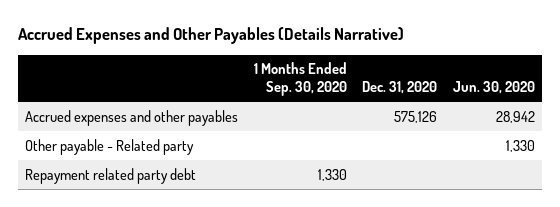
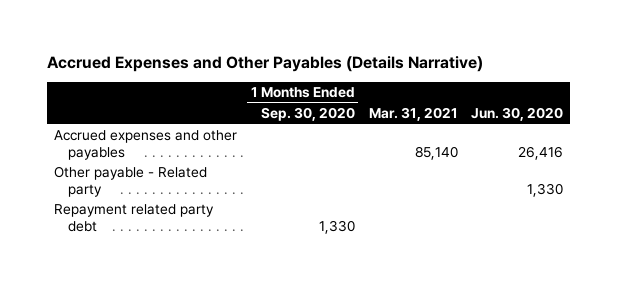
[362,81,438,95] Dec. 31, 2020 -> none
none -> [368,107,458,122] Mar. 31, 2021
[495,110,535,123] 28,942 -> [518,145,564,160] 26,416

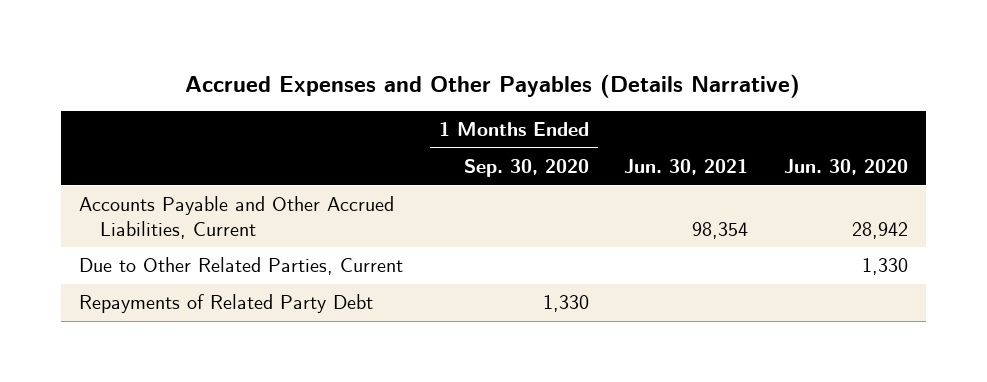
[368,107,458,122] Mar. 31, 2021 -> none
none -> [624,159,749,176] Jun. 30, 2021
[54,130,238,160] Accrued expenses and other payables -> [79,196,395,239] Accounts Payable and Other Accrued Liabilities, Current
[518,145,564,160] 26,416 -> [851,221,908,239] 28,942
[54,166,208,197] Other payable - Related party -> [79,257,404,276] Due to Other Related Parties, Current
[54,204,215,232] Repayment related party debt -> [79,294,374,314] Repayments of Related Party Debt

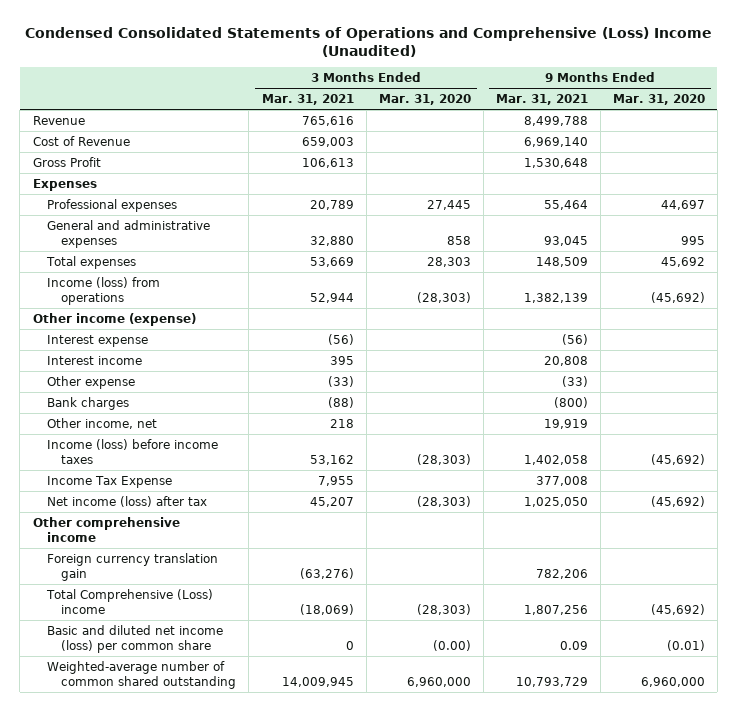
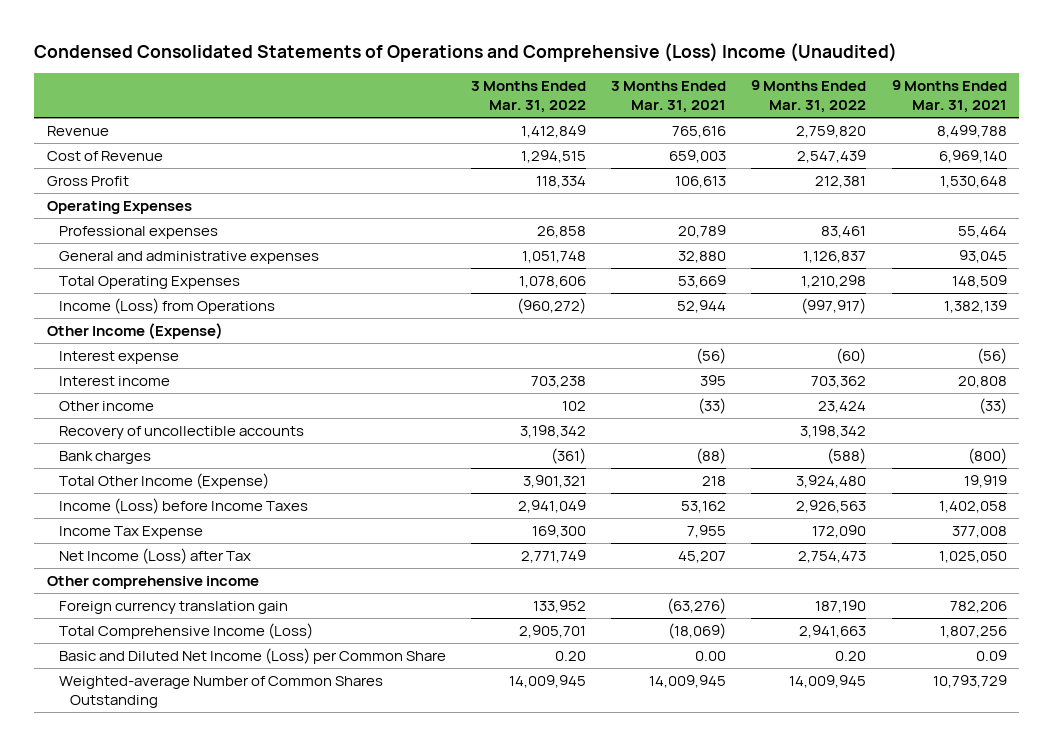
[378,94,471,106] Mar. 31, 2020 -> none
[612,94,705,106] Mar. 31, 2020 -> none
none -> [470,81,586,114] 3 Months Ended Mar. 31, 2022
none -> [751,80,867,114] 9 Months Ended Mar. 31, 2022
[32,178,97,191] Expenses -> [46,201,192,215] Operating Expenses
[45,255,136,269] Total expenses -> [58,276,240,290] Total Operating Expenses
[46,276,160,305] Income (loss) from operations -> [58,298,275,315] Income (Loss) from Operations
[32,312,196,326] Other income (expense) -> [46,323,223,340] Other Income (Expense)
[46,375,135,389] Other expense -> [58,401,154,412] Other income
none -> [58,426,304,440] Recovery of uncollectible accounts
[46,417,157,429] Other income, net -> [58,473,269,490] Total Other Income (Expense)
[46,438,218,464] Income (loss) before income taxes -> [58,498,308,515] Income (Loss) before Income Taxes
[46,495,207,507] Net income (loss) after tax -> [58,548,251,565] Net Income (Loss) after Tax
[45,588,213,614] Total Comprehensive (Loss) income -> [58,623,313,640] Total Comprehensive Income (Loss)
[46,624,223,653] Basic and diluted net income (loss) per common share -> [58,648,446,665] Basic and Diluted Net Income (Loss) per Common Share
[345,640,354,650] 0 -> [695,651,727,662] 0.00
[46,660,237,689] Weighted-average number of common shared outstanding -> [58,676,383,709] Weighted-average Number of Common Shares Outstanding

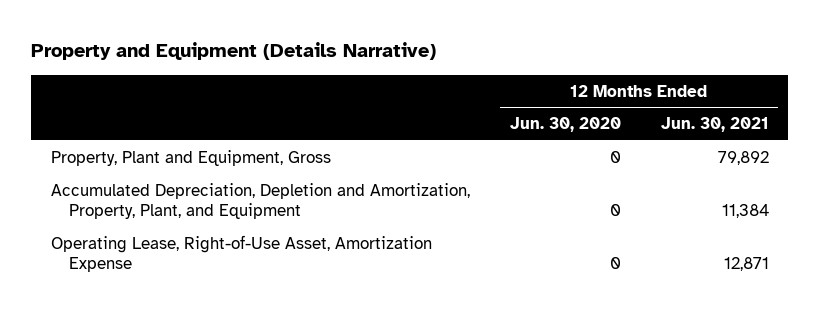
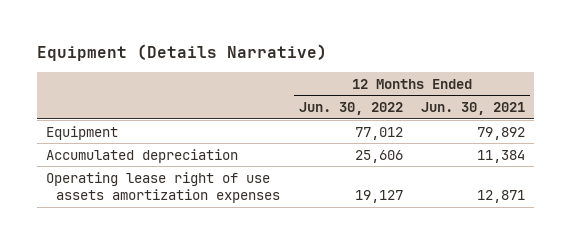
[30,42,436,61] Property and Equipment (Details Narrative) -> [36,44,327,62] Equipment (Details Narrative)
[509,117,621,133] Jun. 30, 2020 -> none
none -> [298,102,403,116] Jun. 30, 2022
[50,150,331,167] Property, Plant and Equipment, Gross -> [46,125,119,140] Equipment
[50,183,470,220] Accumulated Depreciation, Depletion and Amortization, Property, Plant, and Equipment -> [46,148,239,163] Accumulated depreciation
[50,235,432,273] Operating Lease, Right-of-Use Asset, Amortization Expense -> [46,171,280,204] Operating lease right of use assets amortization expenses

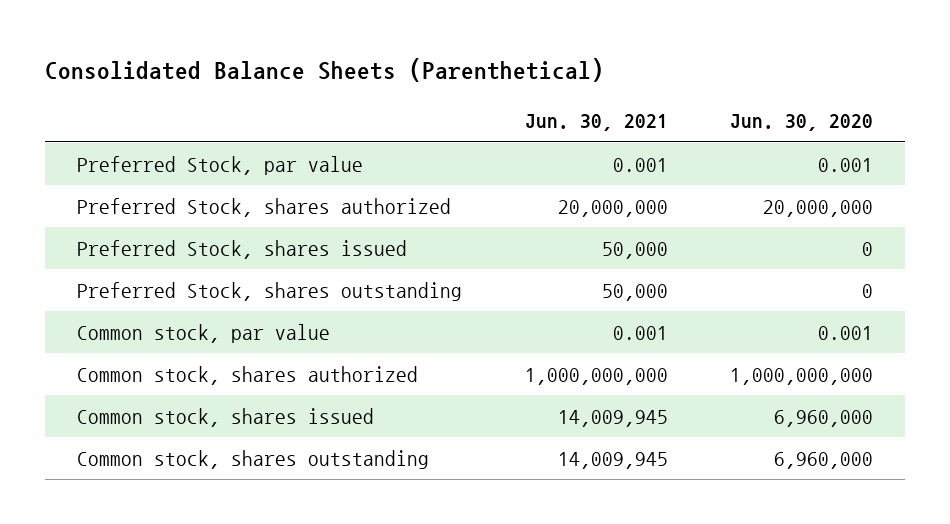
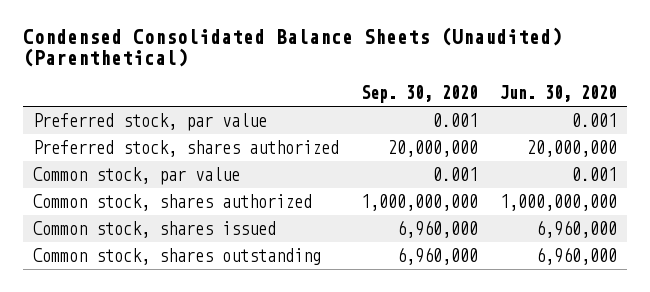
[45,58,605,83] Consolidated Balance Sheets (Parenthetical) -> [22,27,562,68] Condensed Consolidated Balance Sheets (Unaudited) (Parenthetical)
[524,114,668,132] Jun. 30, 2021 -> none
none -> [361,85,479,104] Sep. 30, 2020
[76,239,407,259] Preferred Stock, shares issued -> none
[76,281,462,301] Preferred Stock, shares outstanding -> none
[76,155,363,175] Preferred Stock, par value -> [33,112,268,131] Preferred stock, par value
[76,197,451,217] Preferred Stock, shares authorized -> [33,139,340,157] Preferred stock, shares authorized

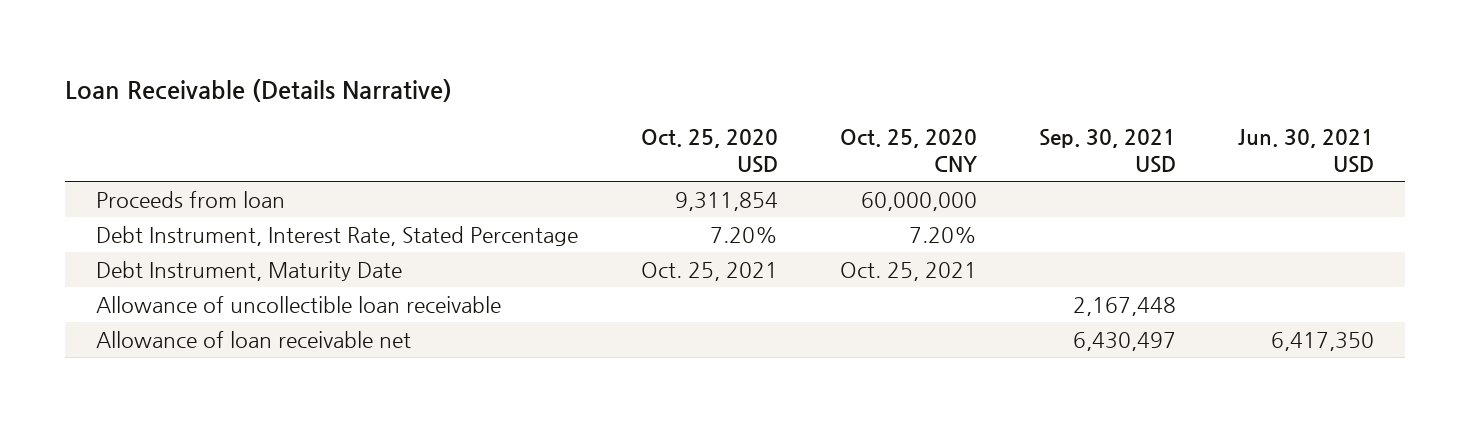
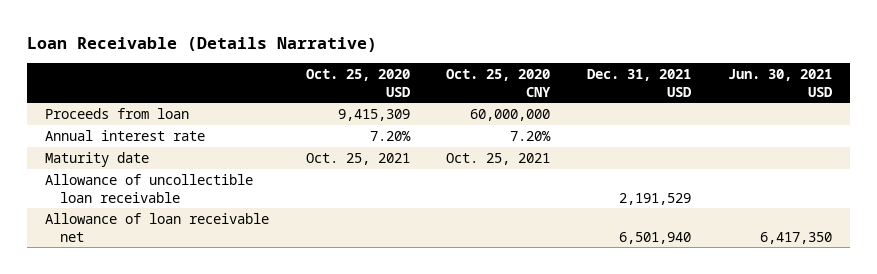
[1039,128,1177,173] Sep. 30, 2021 USD -> none
none -> [587,68,692,97] Dec. 31, 2021 USD
[674,191,778,211] 9,311,854 -> [337,108,410,121] 9,415,309
[96,225,579,246] Debt Instrument, Interest Rate, Stated Percentage -> [45,129,206,141] Annual interest rate
[96,260,403,281] Debt Instrument, Maturity Date -> [45,151,150,167] Maturity date

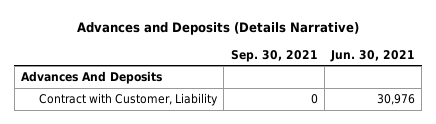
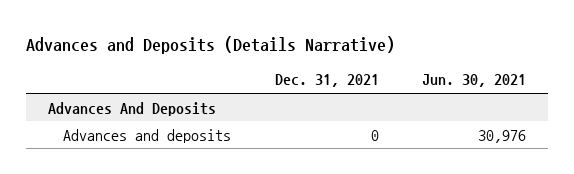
[230,49,318,62] Sep. 30, 2021 -> none
none -> [274,74,379,88] Dec. 31, 2021
[39,93,219,107] Contract with Customer, Liability -> [63,128,232,143] Advances and deposits

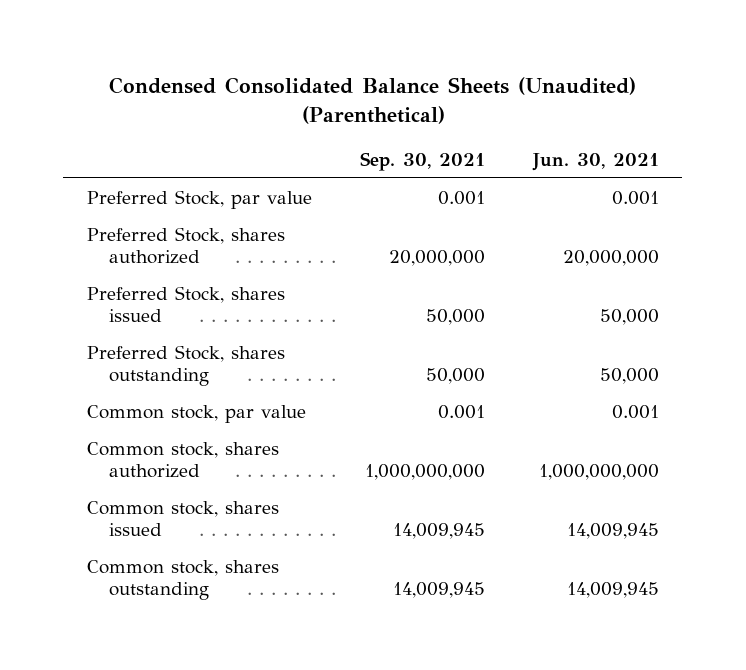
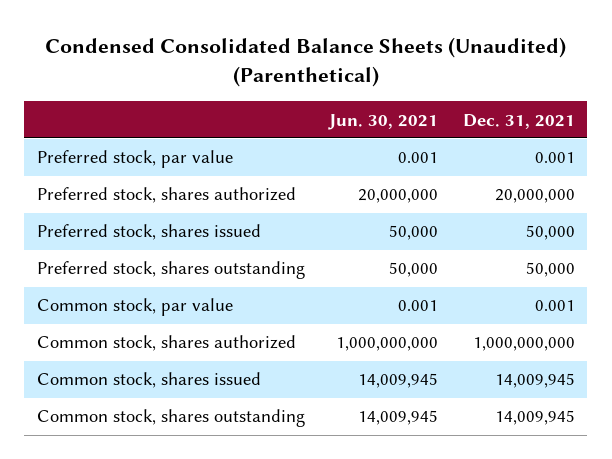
[359,151,485,171] Sep. 30, 2021 -> none
none -> [463,113,576,129] Dec. 31, 2021
[87,190,313,210] Preferred Stock, par value -> [36,150,233,169] Preferred stock, par value
[87,227,286,265] Preferred Stock, shares authorized -> [36,187,296,204] Preferred stock, shares authorized
[87,286,286,323] Preferred Stock, shares issued -> [36,224,261,241] Preferred stock, shares issued
[87,345,286,387] Preferred Stock, shares outstanding -> [36,261,305,280] Preferred stock, shares outstanding

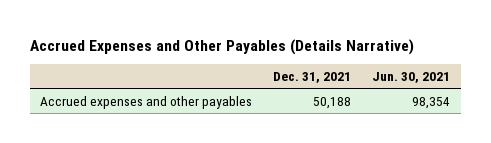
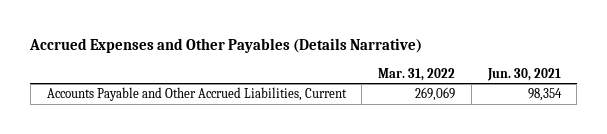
[273,71,352,83] Dec. 31, 2021 -> none
none -> [378,67,456,81] Mar. 31, 2022
[40,95,253,109] Accrued expenses and other payables -> [46,87,347,102] Accounts Payable and Other Accrued Liabilities, Current

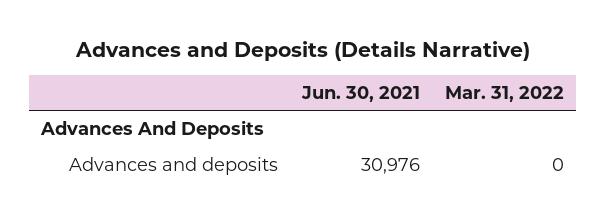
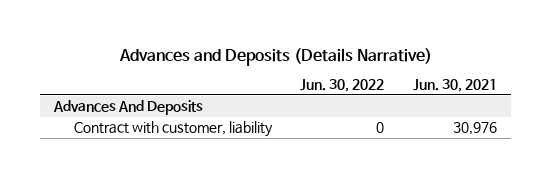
[445,85,565,102] Mar. 31, 2022 -> none
none -> [300,79,385,93] Jun. 30, 2022
[68,157,278,176] Advances and deposits -> [74,121,274,138] Contract with customer, liability

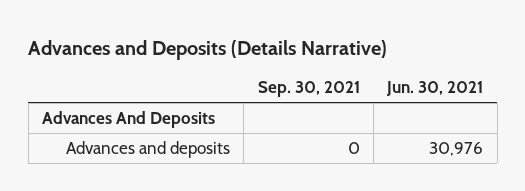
[300,79,385,93] Jun. 30, 2022 -> none
none -> [257,81,360,98] Sep. 30, 2021
[74,121,274,138] Contract with customer, liability -> [65,141,230,159] Advances and deposits

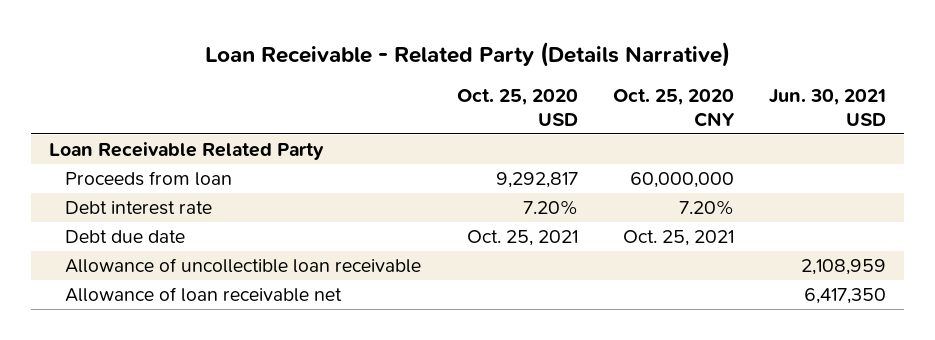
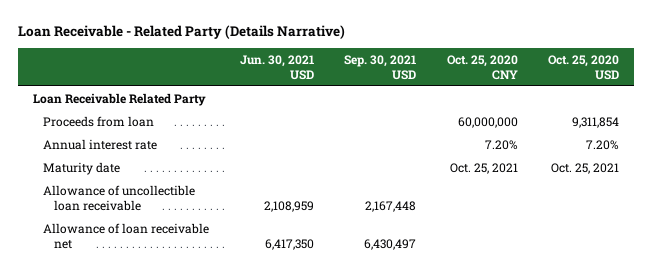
none -> [344,54,417,80] Sep. 30, 2021 USD
[495,172,578,189] 9,292,817 -> [572,116,620,128] 9,311,854
[65,201,213,216] Debt interest rate -> [43,138,158,150] Annual interest rate
[65,230,186,244] Debt due date -> [43,161,121,175] Maturity date

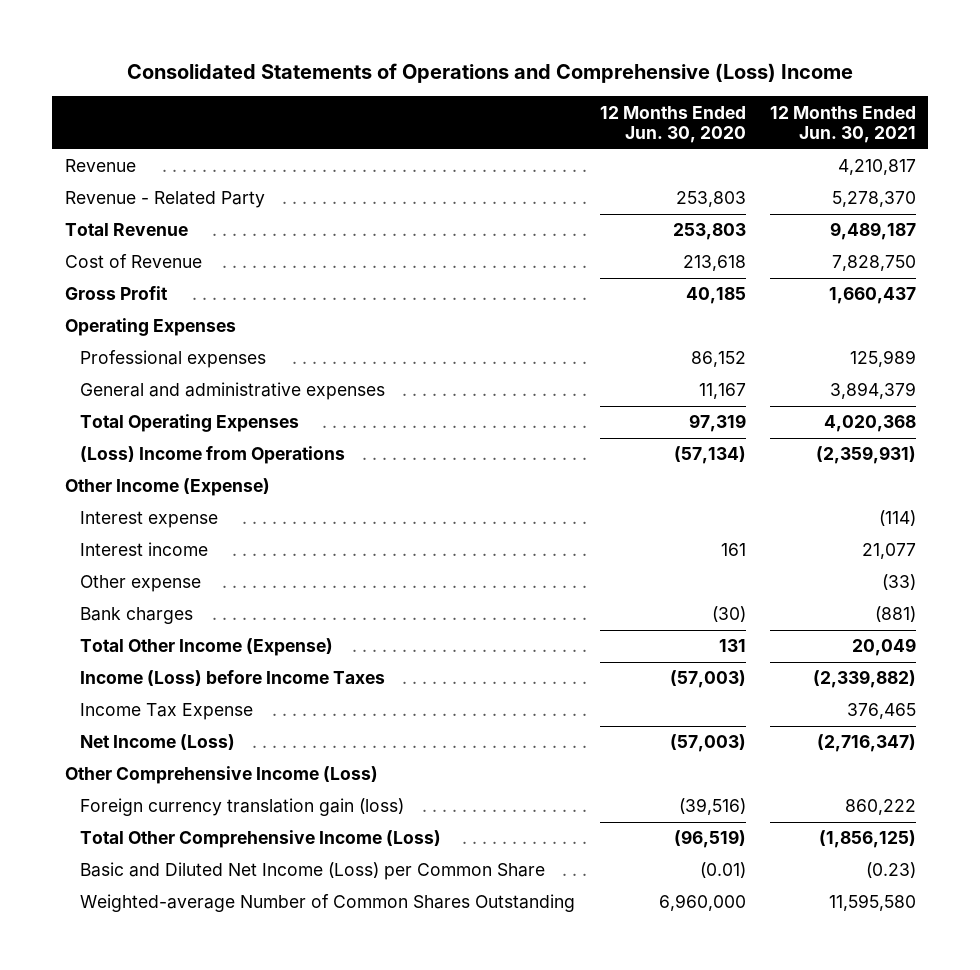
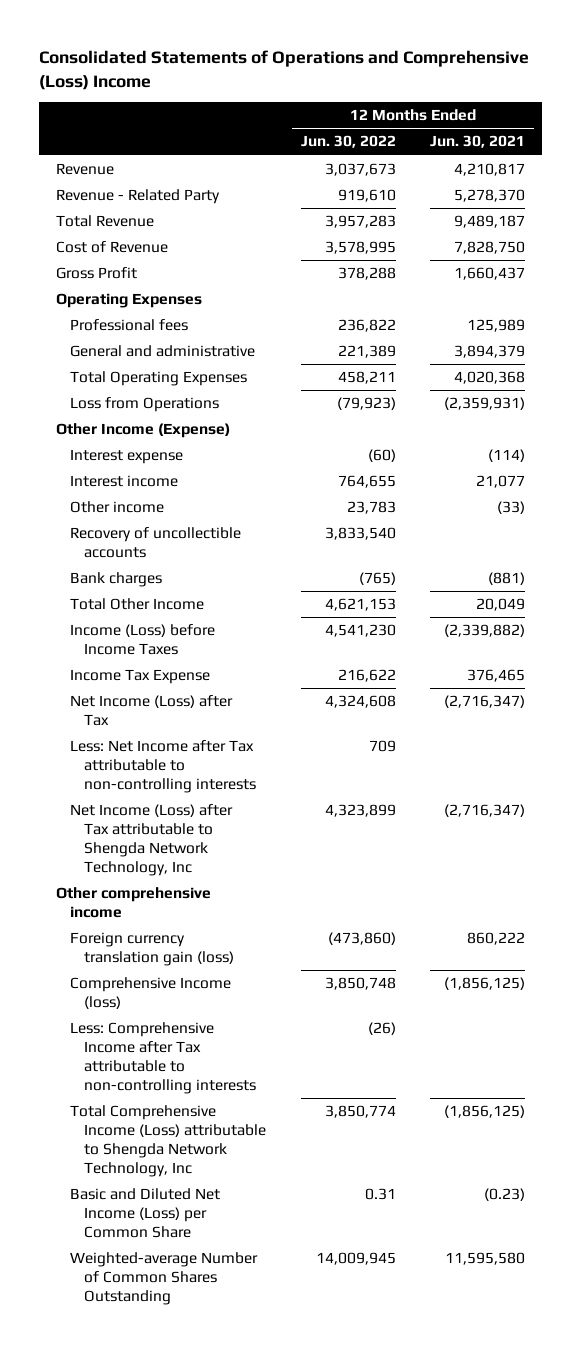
[599,105,746,144] 12 Months Ended Jun. 30, 2020 -> none
none -> [300,135,396,149] Jun. 30, 2022
[80,350,267,369] Professional expenses -> [69,319,188,332] Professional fees
[80,382,386,401] General and administrative expenses -> [69,345,255,358] General and administrative
[80,446,346,465] (Loss) Income from Operations -> [69,397,219,413] Loss from Operations
[80,575,202,593] Other expense -> none
none -> [69,501,164,514] Other income
none -> [69,527,241,558] Recovery of uncollectible accounts
[80,638,334,657] Total Other Income (Expense) -> [69,598,204,611] Total Other Income
none -> [69,695,233,726] Net Income (Loss) after Tax
none -> [69,740,256,793] Less: Net Income after Tax attributable to non-controlling interests
[80,734,236,751] Net Income (Loss) -> [69,804,233,876] Net Income (Loss) after Tax attributable to Shengda Network Technology, Inc
[64,766,378,785] Other Comprehensive Income (Loss) -> [56,887,212,918] Other comprehensive income
none -> [69,977,231,1009] Comprehensive Income (loss)
none -> [69,1022,256,1094] Less: Comprehensive Income after Tax attributable to non-controlling interests
[80,830,442,849] Total Other Comprehensive Income (Loss) -> [69,1105,266,1177] Total Comprehensive Income (Loss) attributable to Shengda Network Technology, Inc

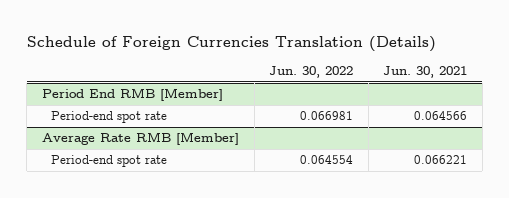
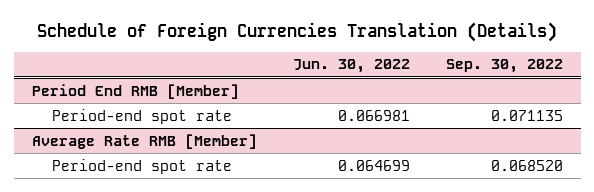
[383,66,468,79] Jun. 30, 2021 -> none
none -> [445,59,563,74] Sep. 30, 2022
[300,155,354,165] 0.064554 -> [337,159,410,171] 0.064699

